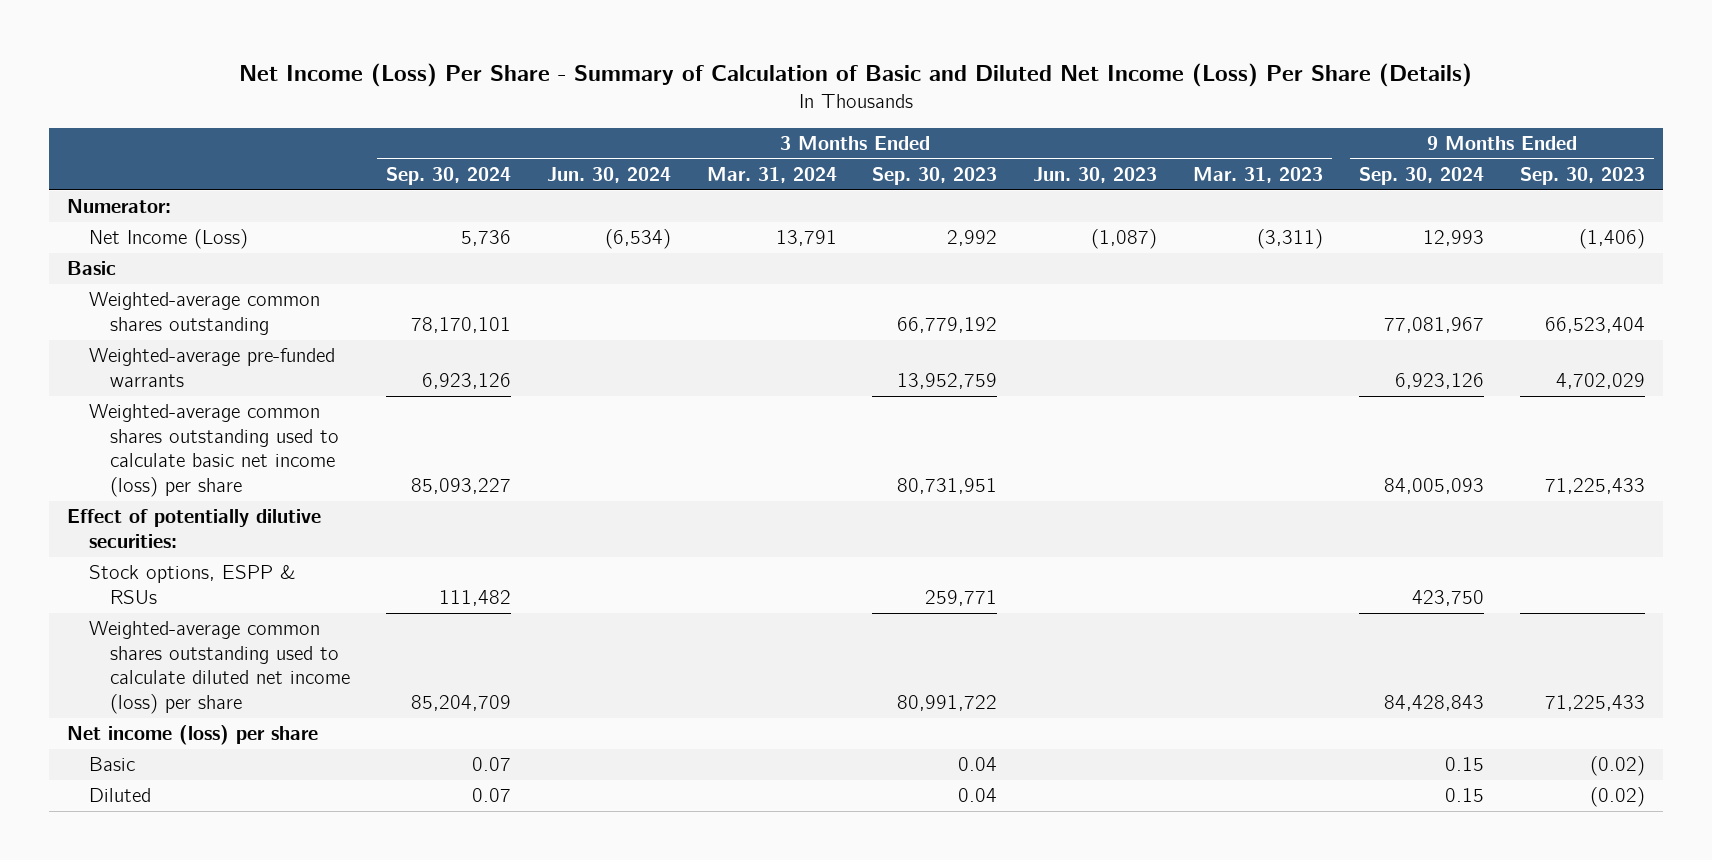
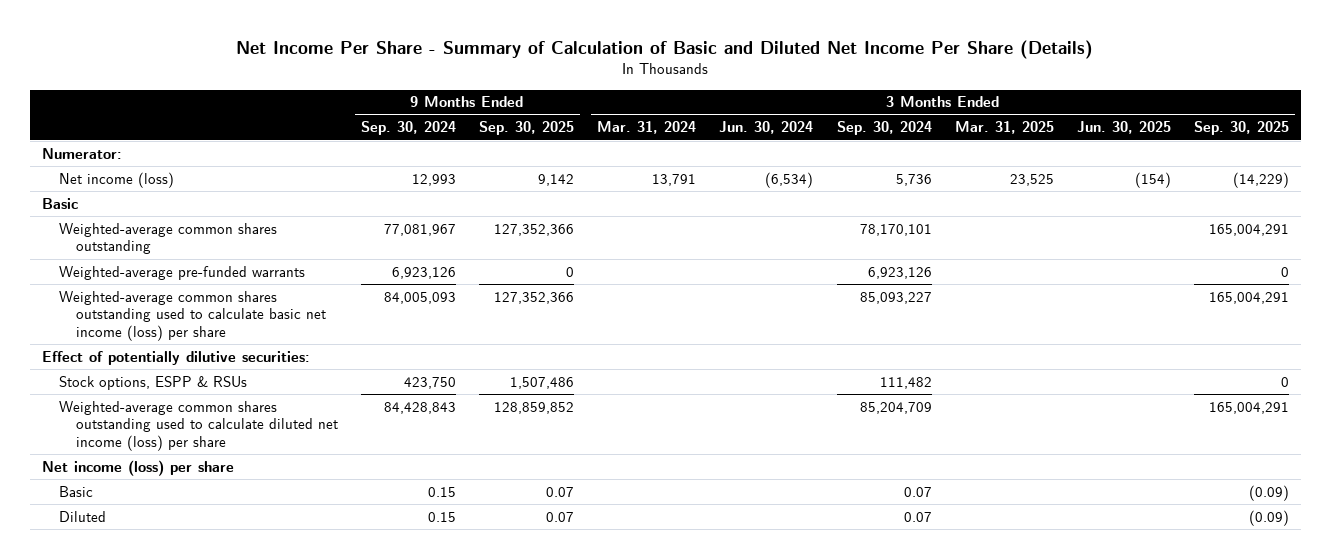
[239,62,1473,87] Net Income (Loss) Per Share - Summary of Calculation of Basic and Diluted Net Income (Loss) Per Share (Details) -> [236,39,1094,59] Net Income Per Share - Summary of Calculation of Basic and Diluted Net Income Per Share (Details)
[872,167,998,186] Sep. 30, 2023 -> none
[1033,167,1158,184] Jun. 30, 2023 -> none
[1193,167,1324,184] Mar. 31, 2023 -> none
[1519,167,1645,186] Sep. 30, 2023 -> none
none -> [478,121,574,136] Sep. 30, 2025
none -> [954,121,1054,135] Mar. 31, 2025
none -> [1076,121,1171,135] Jun. 30, 2025
none -> [1194,121,1290,136] Sep. 30, 2025
[88,229,248,250] Net Income (Loss) -> [58,171,174,188] Net income (loss)

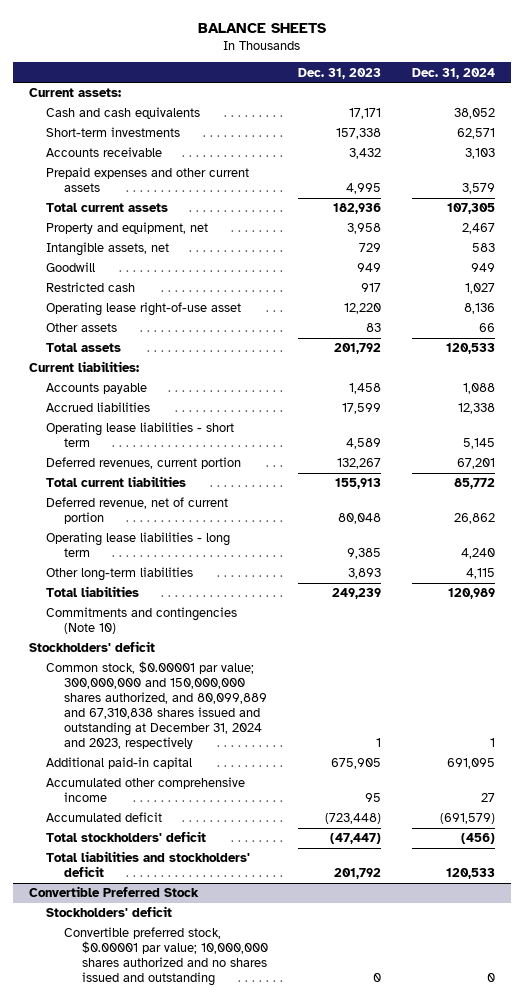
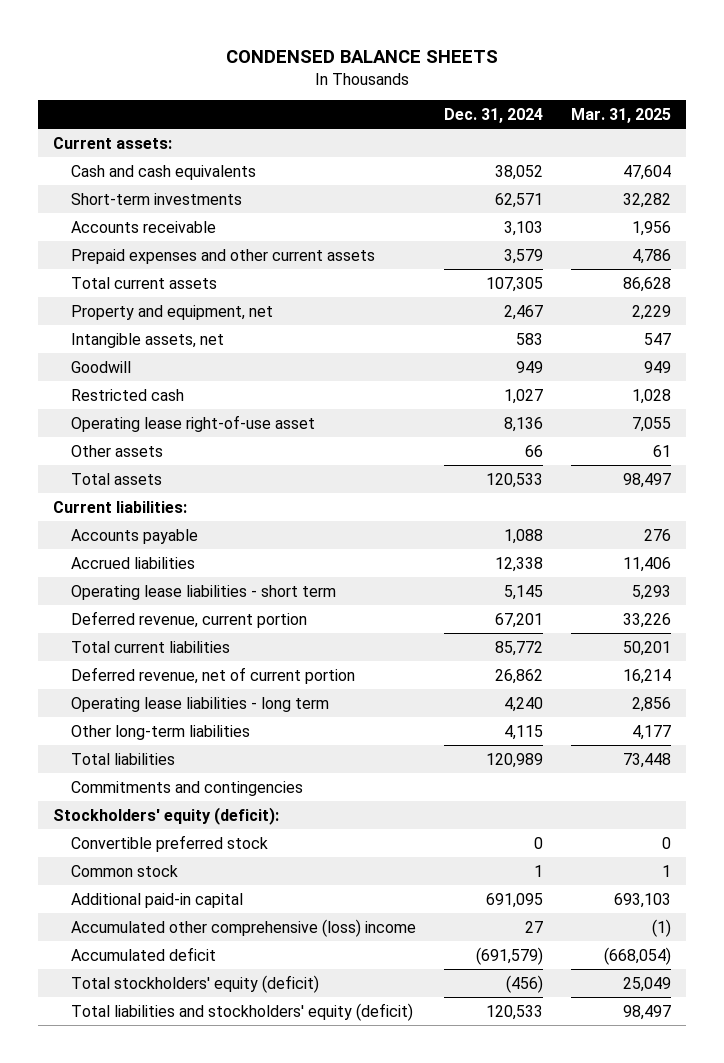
[198,22,327,33] BALANCE SHEETS -> [226,50,499,64] CONDENSED BALANCE SHEETS
[298,67,382,79] Dec. 31, 2023 -> none
none -> [571,107,672,123] Mar. 31, 2025
[46,457,242,470] Deferred revenues, current portion -> [70,610,307,628] Deferred revenue, current portion
[46,607,238,635] Commitments and contingencies (Note 10) -> [70,780,303,796] Commitments and contingencies
[28,641,155,653] Stockholders' deficit -> [52,806,279,825] Stockholders' equity (deficit):
none -> [70,834,268,852] Convertible preferred stock
[46,661,268,750] Common stock, $0.00001 par value; 300,000,000 and 150,000,000 shares authorized, and 80,099,889 and 67,310,838 shares issued and outstanding at December 31, 2024 and 2023, respectively -> [70,864,178,877] Common stock
[46,777,246,803] Accumulated other comprehensive income -> [70,918,416,937] Accumulated other comprehensive (loss) income
[28,886,199,898] Convertible Preferred Stock -> none
[46,906,173,918] Stockholders' deficit -> none
[64,927,268,987] Convertible preferred stock, $0.00001 par value; 10,000,000 shares authorized and no shares issued and outstanding -> none
[46,831,207,843] Total stockholders' deficit -> [70,974,319,993] Total stockholders' equity (deficit)
[46,851,251,878] Total liabilities and stockholders' deficit -> [70,1002,413,1021] Total liabilities and stockholders' equity (deficit)

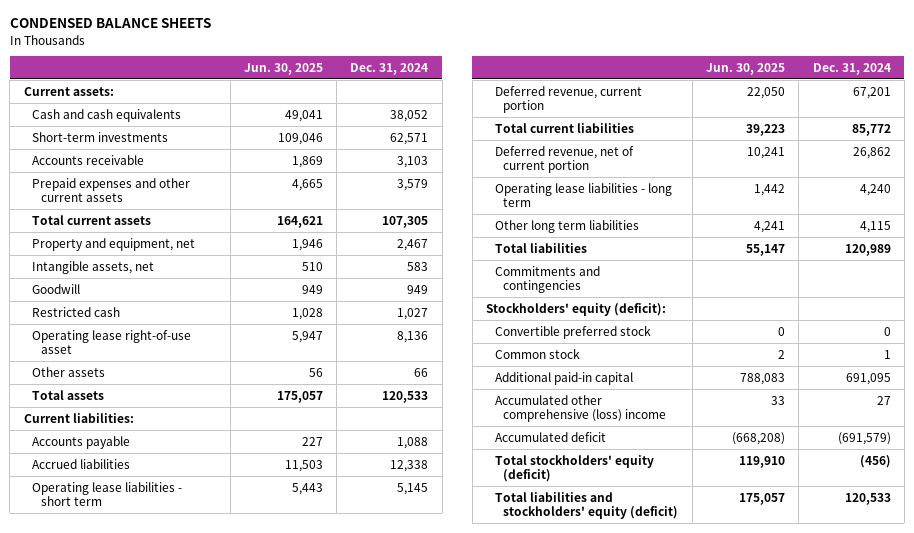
[571,107,672,123] Mar. 31, 2025 -> none
none -> [243,63,323,76] Jun. 30, 2025
[70,724,250,740] Other long-term liabilities -> [494,219,639,233] Other long term liabilities

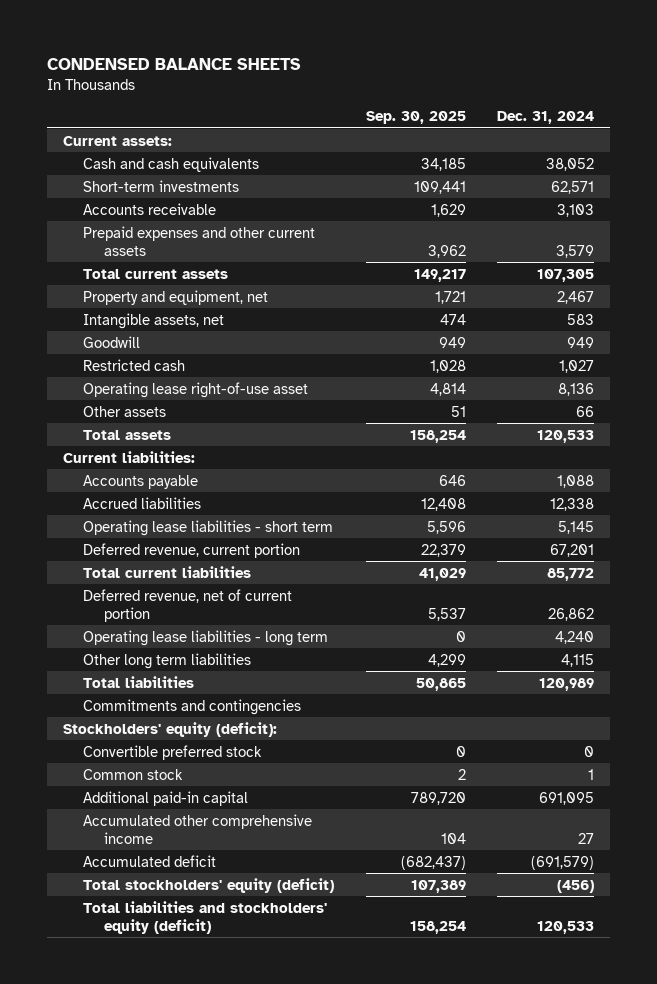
[243,63,323,76] Jun. 30, 2025 -> none
none -> [365,110,466,124] Sep. 30, 2025
[494,394,667,422] Accumulated other comprehensive (loss) income -> [83,813,313,844] Accumulated other comprehensive income

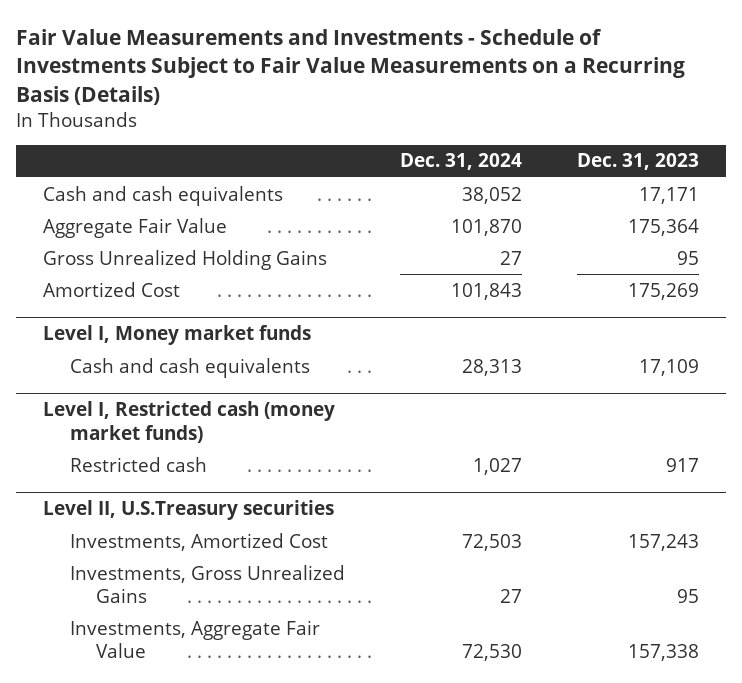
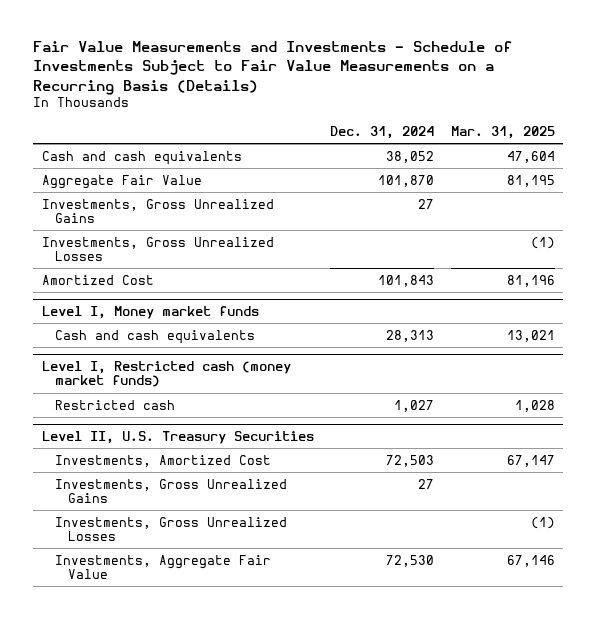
[576,153,699,171] Dec. 31, 2023 -> none
none -> [450,126,555,140] Mar. 31, 2025
[43,249,328,270] Gross Unrealized Holding Gains -> [41,198,274,224] Investments, Gross Unrealized Gains
none -> [41,236,274,262] Investments, Gross Unrealized Losses
[43,500,335,521] Level II, U.S.Treasury securities -> [41,430,314,444] Level II, U.S. Treasury Securities
none -> [55,516,288,542] Investments, Gross Unrealized Losses

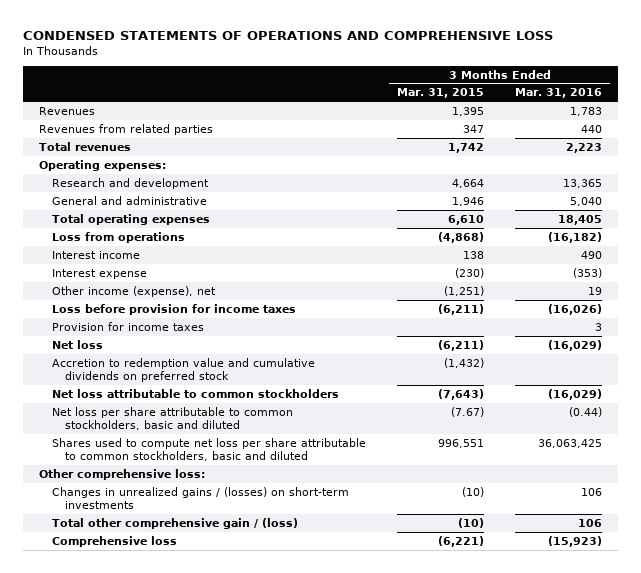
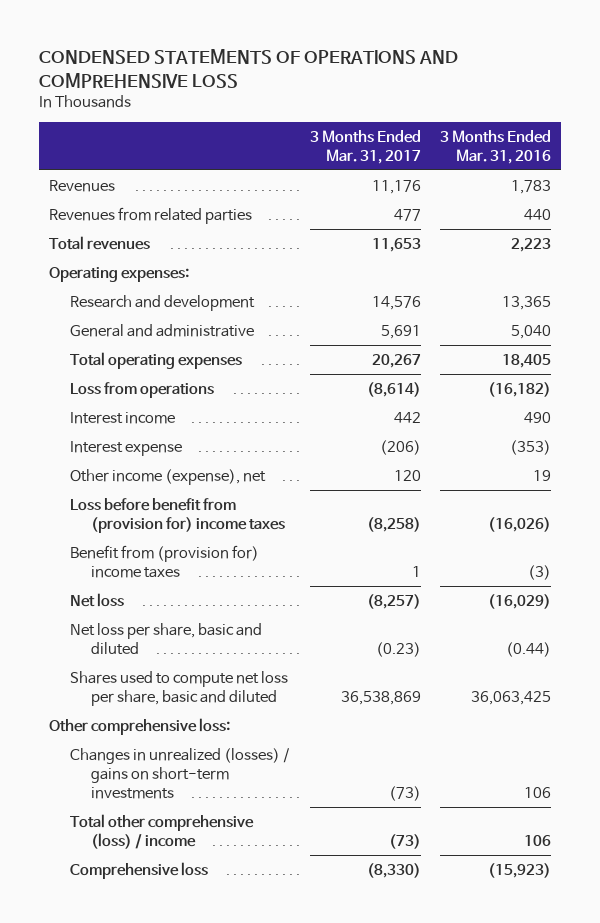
[396,88,484,99] Mar. 31, 2015 -> none
none -> [309,130,421,165] 3 Months Ended Mar. 31, 2017
[51,303,296,315] Loss before provision for income taxes -> [70,497,285,533] Loss before benefit from (provision for) income taxes
[51,321,204,331] Provision for income taxes -> [70,544,260,578] Benefit from (provision for) income taxes
[595,322,603,331] 3 -> [528,564,552,580] (3)
[51,357,315,382] Accretion to redemption value and cumulative dividends on preferred stock -> none
[51,388,339,398] Net loss attributable to common stockholders -> none
[51,406,293,430] Net loss per share attributable to common stockholders, basic and diluted -> [70,622,263,655] Net loss per share, basic and diluted
[51,437,366,461] Shares used to compute net loss per share attributable to common stockholders, basic and diluted -> [70,670,289,706] Shares used to compute net loss per share, basic and diluted
[51,486,349,509] Changes in unrealized gains / (losses) on short-term investments -> [70,747,291,799] Changes in unrealized (losses) / gains on short-term investments
[51,517,298,529] Total other comprehensive gain / (loss) -> [70,813,255,849] Total other comprehensive (loss) / income

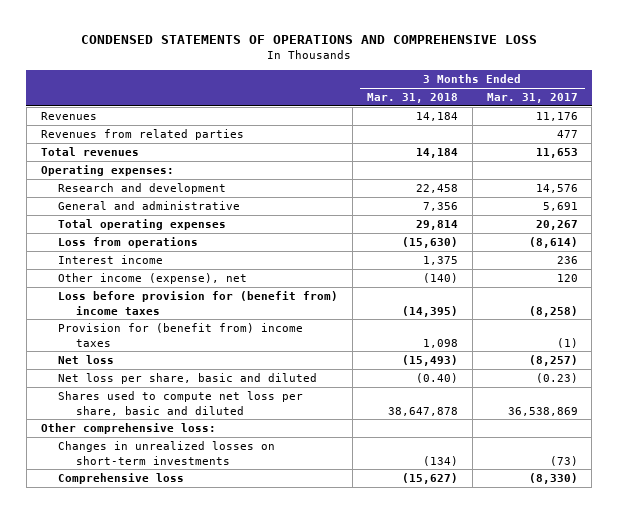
[440,130,552,165] 3 Months Ended Mar. 31, 2016 -> none
none -> [366,93,458,104] Mar. 31, 2018
[70,440,183,456] Interest expense -> none
[393,411,421,423] 442 -> [556,255,578,264] 236
[70,497,285,533] Loss before benefit from (provision for) income taxes -> [58,290,339,315] Loss before provision for (benefit from) income taxes
[70,544,260,578] Benefit from (provision for) income taxes -> [58,322,304,347] Provision for (benefit from) income taxes
[411,565,421,577] 1 -> [556,337,578,348] (1)
[70,813,255,849] Total other comprehensive (loss) / income -> none
[70,747,291,799] Changes in unrealized (losses) / gains on short-term investments -> [58,440,276,465] Changes in unrealized losses on short-term investments

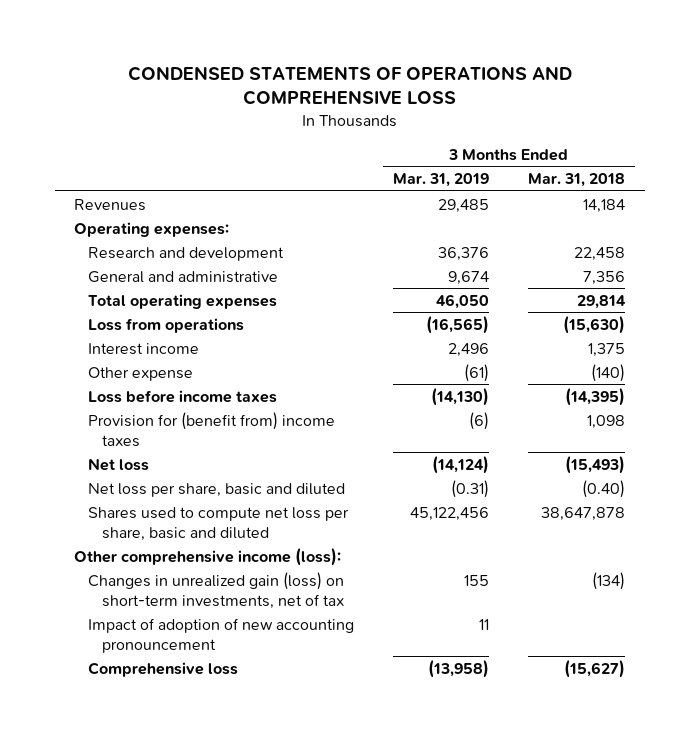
[486,93,578,104] Mar. 31, 2017 -> none
none -> [393,172,490,187] Mar. 31, 2019
[40,128,244,140] Revenues from related parties -> none
[40,146,139,156] Total revenues -> none
[58,272,248,284] Other income (expense), net -> [88,366,194,381] Other expense
[58,290,339,315] Loss before provision for (benefit from) income taxes -> [88,389,278,403] Loss before income taxes
[40,422,216,434] Other comprehensive loss: -> [74,547,342,566] Other comprehensive income (loss):
[58,440,276,465] Changes in unrealized losses on short-term investments -> [88,571,345,609] Changes in unrealized gain (loss) on short-term investments, net of tax
none -> [88,617,355,653] Impact of adoption of new accounting pronouncement

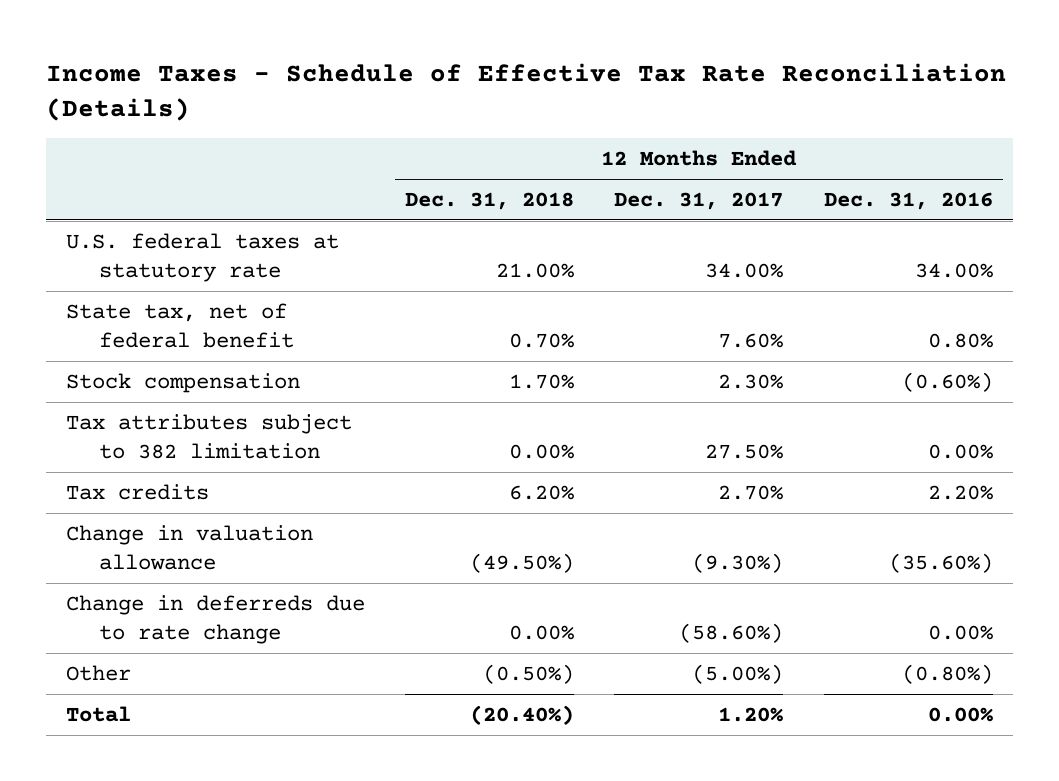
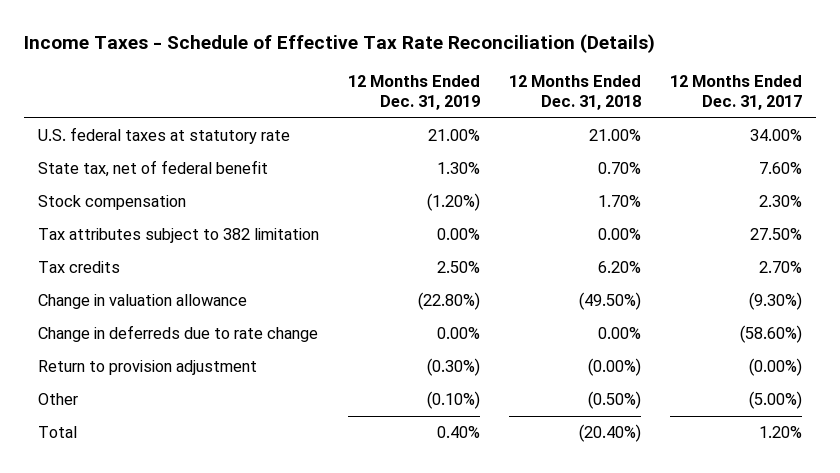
[823,191,993,210] Dec. 31, 2016 -> none
none -> [347,75,480,111] 12 Months Ended Dec. 31, 2019
none -> [37,360,257,376] Return to provision adjustment

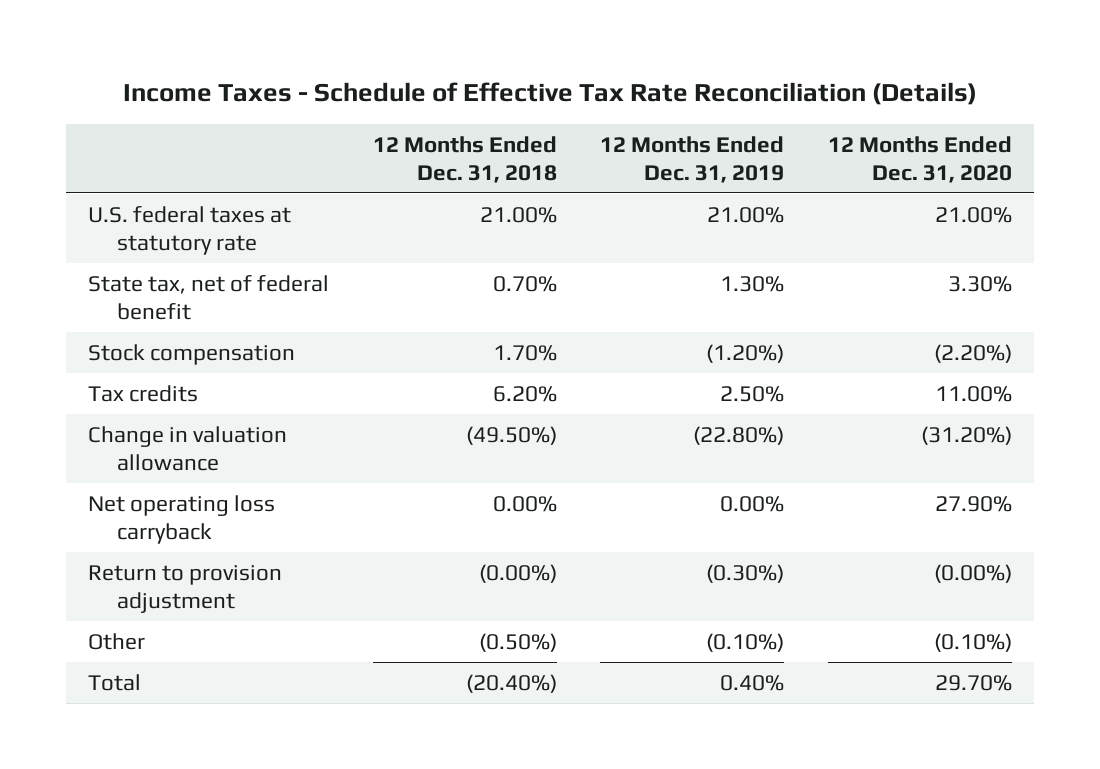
[669,75,802,111] 12 Months Ended Dec. 31, 2017 -> none
none -> [828,135,1013,183] 12 Months Ended Dec. 31, 2020
[37,228,319,244] Tax attributes subject to 382 limitation -> none
[37,325,318,343] Change in deferreds due to rate change -> none
none -> [88,494,276,544] Net operating loss carryback

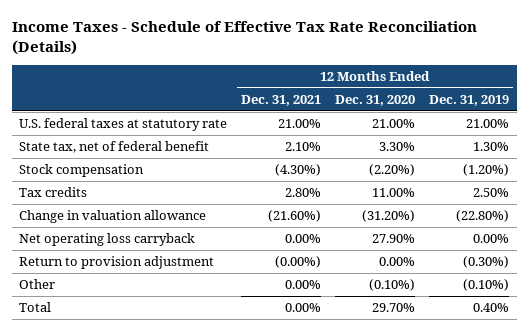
[372,135,557,183] 12 Months Ended Dec. 31, 2018 -> none
none -> [241,94,322,106] Dec. 31, 2021
[934,563,1013,583] (0.00%) -> [379,257,416,267] 0.00%

